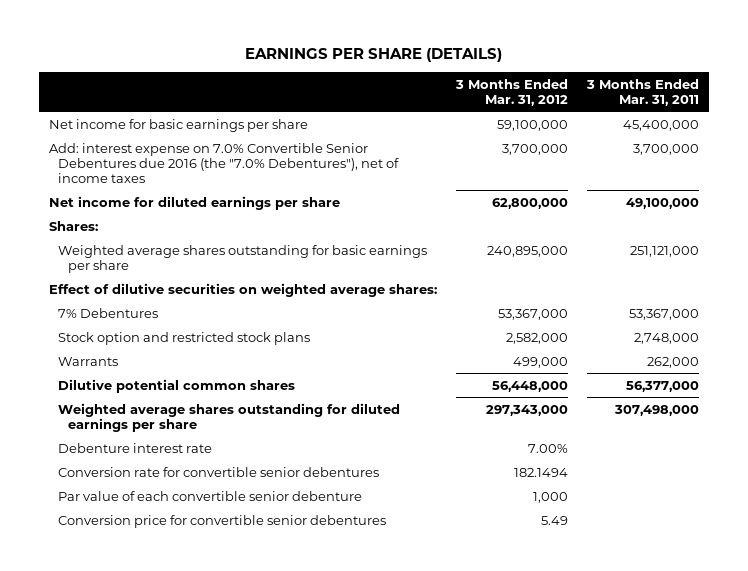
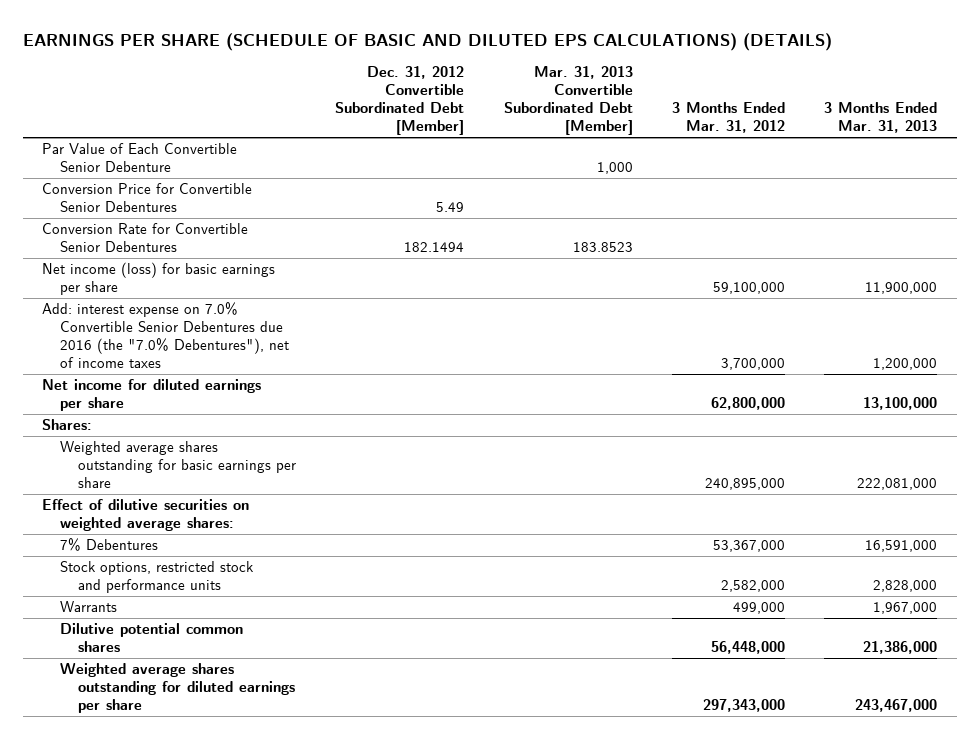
[245,48,503,63] EARNINGS PER SHARE (DETAILS) -> [22,33,832,52] EARNINGS PER SHARE (SCHEDULE OF BASIC AND DILUTED EPS CALCULATIONS) (DETAILS)
[586,78,700,106] 3 Months Ended Mar. 31, 2011 -> none
none -> [335,66,465,136] Dec. 31, 2012 Convertible Subordinated Debt [Member]
none -> [503,66,633,136] Mar. 31, 2013 Convertible Subordinated Debt [Member]
none -> [823,102,937,134] 3 Months Ended Mar. 31, 2013
none -> [42,143,238,173] Par Value of Each Convertible Senior Debenture
none -> [42,183,253,213] Conversion Price for Convertible Senior Debentures
none -> [42,223,249,253] Conversion Rate for Convertible Senior Debentures
[48,118,308,132] Net income for basic earnings per share -> [42,262,276,296] Net income (loss) for basic earnings per share
[58,331,311,345] Stock option and restricted stock plans -> [60,561,255,594] Stock options, restricted stock and performance units
[58,442,213,453] Debenture interest rate -> none
[58,466,380,477] Conversion rate for convertible senior debentures -> none
[58,490,363,501] Par value of each convertible senior debenture -> none
[58,514,387,528] Conversion price for convertible senior debentures -> none

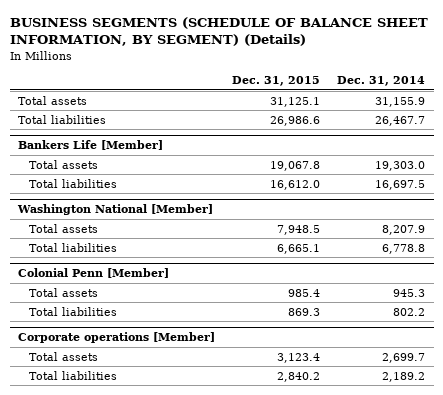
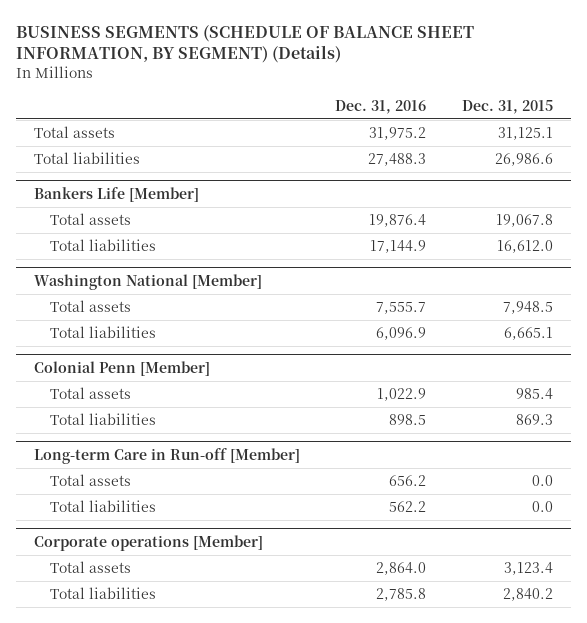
[337,76,426,87] Dec. 31, 2014 -> none
none -> [335,99,427,114] Dec. 31, 2016
none -> [33,447,300,464] Long-term Care in Run-off [Member]
none -> [49,474,131,487] Total assets
none -> [49,500,156,513] Total liabilities

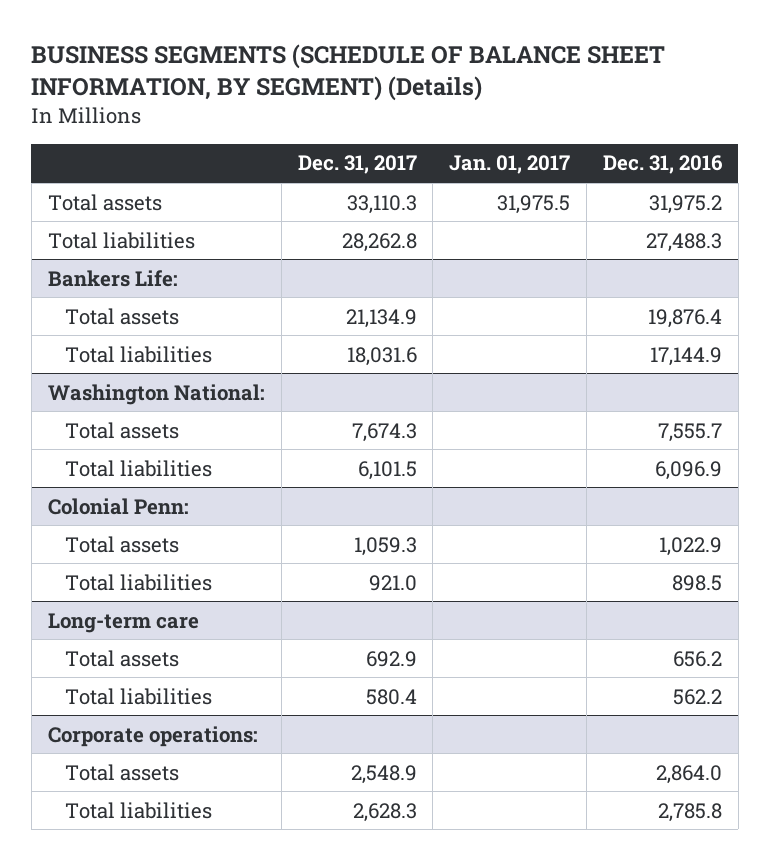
[462,99,554,114] Dec. 31, 2015 -> none
none -> [297,155,417,175] Dec. 31, 2017
none -> [449,155,571,175] Jan. 01, 2017
[33,186,199,202] Bankers Life [Member] -> [47,269,178,287] Bankers Life:
[33,273,262,290] Washington National [Member] -> [47,383,265,405] Washington National:
[33,360,210,376] Colonial Penn [Member] -> [47,497,189,515] Colonial Penn:
[33,447,300,464] Long-term Care in Run-off [Member] -> [47,612,199,633] Long-term care
[33,534,263,551] Corporate operations [Member] -> [47,725,258,747] Corporate operations:

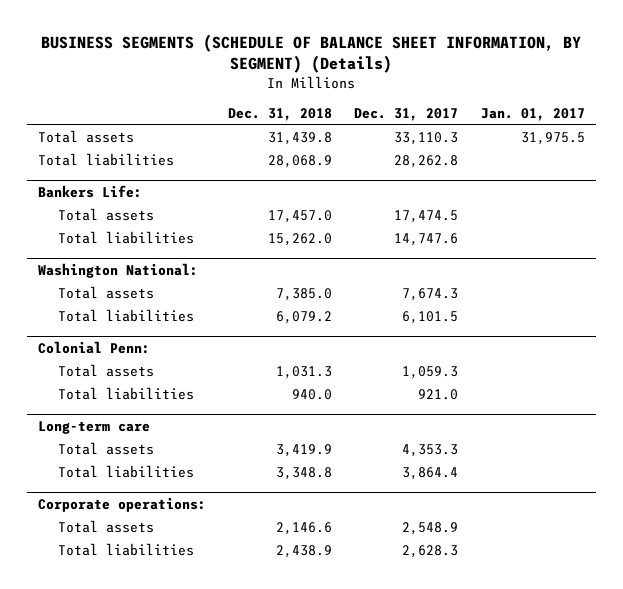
[603,155,724,175] Dec. 31, 2016 -> none
none -> [228,107,333,121] Dec. 31, 2018
[345,308,417,328] 21,134.9 -> [394,210,459,224] 17,474.5
[346,346,417,366] 18,031.6 -> [394,233,459,247] 14,747.6
[365,650,417,667] 692.9 -> [402,444,459,458] 4,353.3
[365,688,417,705] 580.4 -> [402,467,459,481] 3,864.4

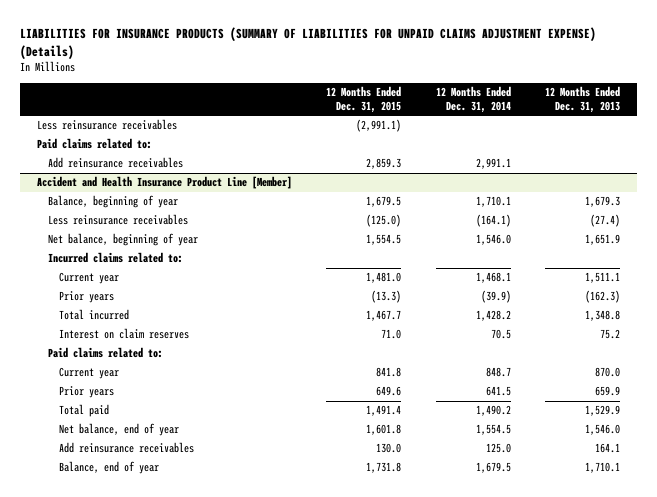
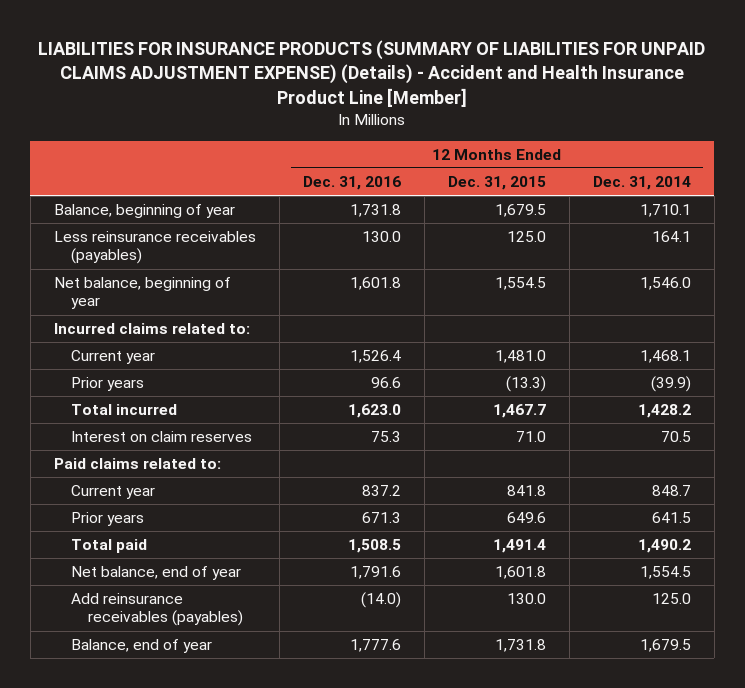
[19,26,596,59] LIABILITIES FOR INSURANCE PRODUCTS (SUMMARY OF LIABILITIES FOR UNPAID CLAIMS ADJUSTMENT EXPENSE) (Details) -> [38,39,706,107] LIABILITIES FOR INSURANCE PRODUCTS (SUMMARY OF LIABILITIES FOR UNPAID CLAIMS ADJUSTMENT EXPENSE) (Details) - Accident and Health Insurance Product Line [Member]
[544,85,620,114] 12 Months Ended Dec. 31, 2013 -> none
none -> [302,176,401,191] Dec. 31, 2016
[36,119,177,131] Less reinsurance receivables -> none
[36,138,152,150] Paid claims related to: -> none
[48,157,184,169] Add reinsurance receivables -> none
[36,176,292,190] Accident and Health Insurance Product Line [Member] -> none
[48,214,189,226] Less reinsurance receivables -> [53,231,256,265] Less reinsurance receivables (payables)
[366,214,402,228] (125.0) -> [506,231,546,243] 125.0
[475,214,511,228] (164.1) -> [651,231,691,243] 164.1
[59,442,195,454] Add reinsurance receivables -> [70,593,243,627] Add reinsurance receivables (payables)

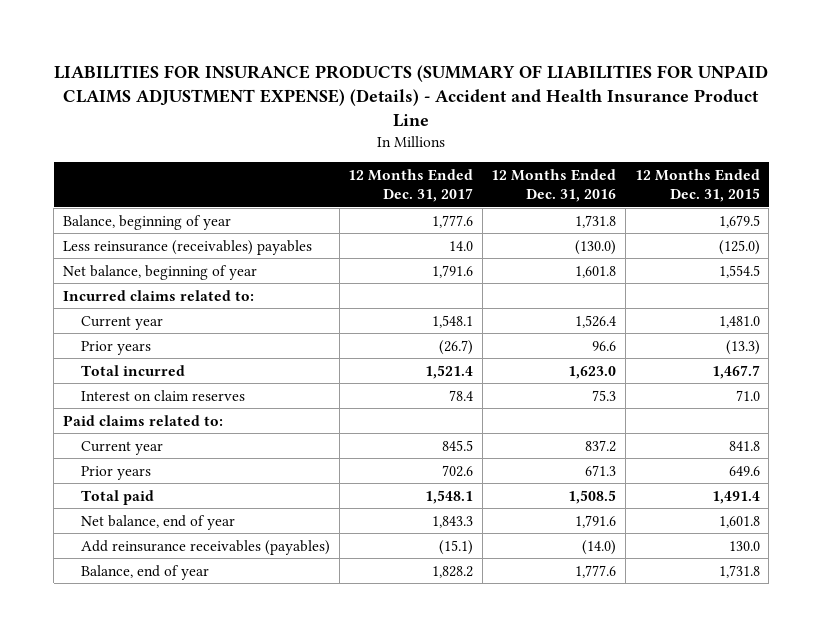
[38,39,706,107] LIABILITIES FOR INSURANCE PRODUCTS (SUMMARY OF LIABILITIES FOR UNPAID CLAIMS ADJUSTMENT EXPENSE) (Details) - Accident and Health Insurance Product Line [Member] -> [54,64,769,127] LIABILITIES FOR INSURANCE PRODUCTS (SUMMARY OF LIABILITIES FOR UNPAID CLAIMS ADJUSTMENT EXPENSE) (Details) - Accident and Health Insurance Product Line
[592,176,691,191] Dec. 31, 2014 -> none
none -> [348,168,474,202] 12 Months Ended Dec. 31, 2017
[53,231,256,265] Less reinsurance receivables (payables) -> [62,239,312,255] Less reinsurance (receivables) payables
[361,231,401,243] 130.0 -> [575,239,617,255] (130.0)
[506,231,546,243] 125.0 -> [718,239,760,255] (125.0)

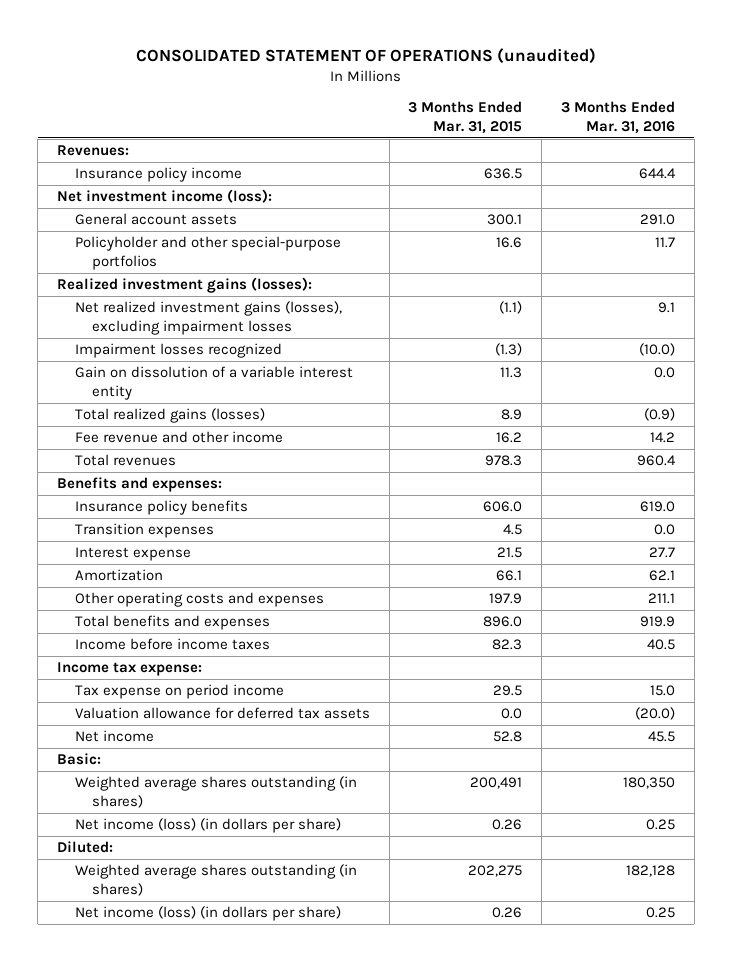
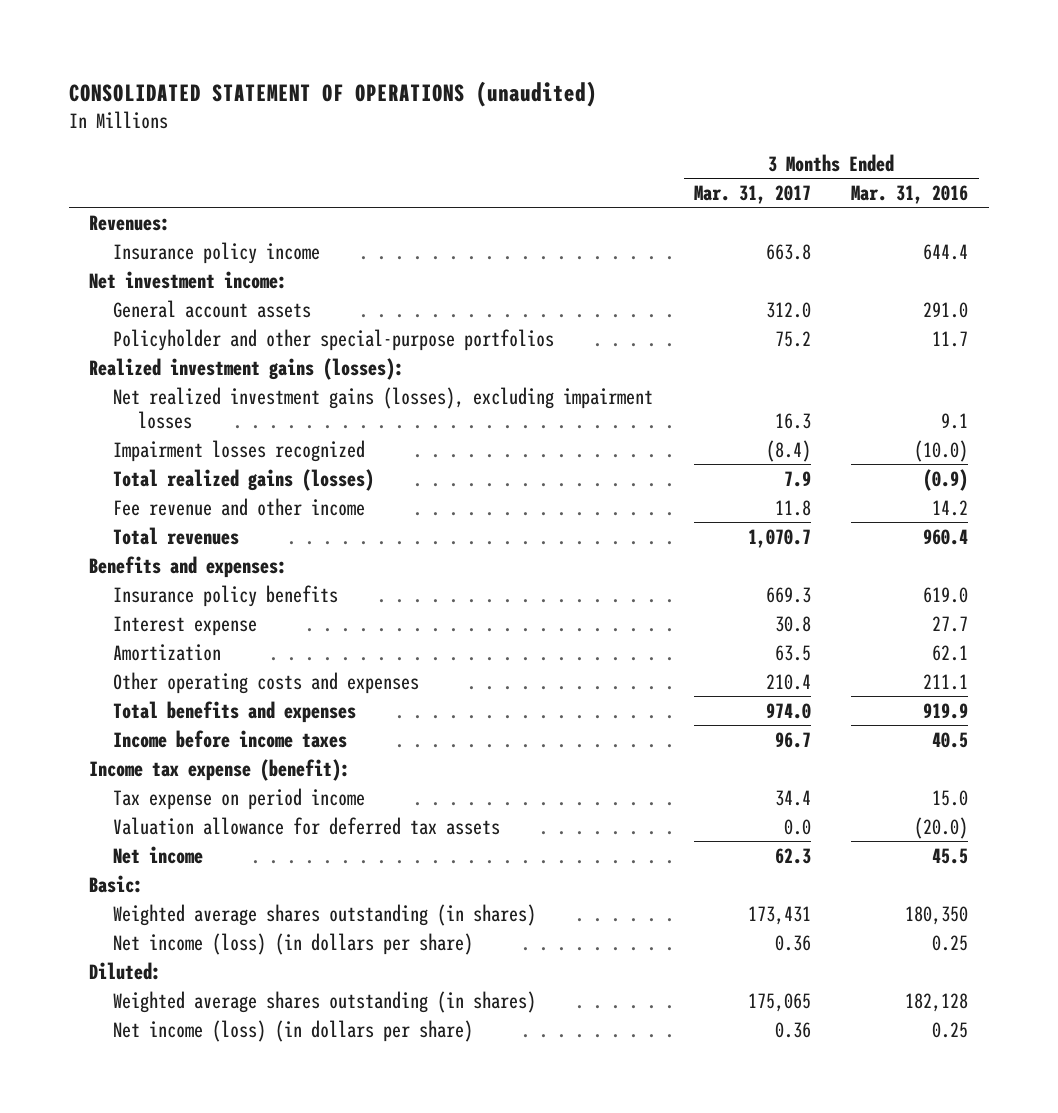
[408,101,523,134] 3 Months Ended Mar. 31, 2015 -> none
none -> [693,184,811,204] Mar. 31, 2017
[57,189,273,204] Net investment income (loss): -> [89,270,288,289] Net investment income:
[74,366,353,400] Gain on dissolution of a variable interest entity -> none
[74,523,214,539] Transition expenses -> none
[57,662,203,677] Income tax expense: -> [89,758,351,781] Income tax expense (benefit):

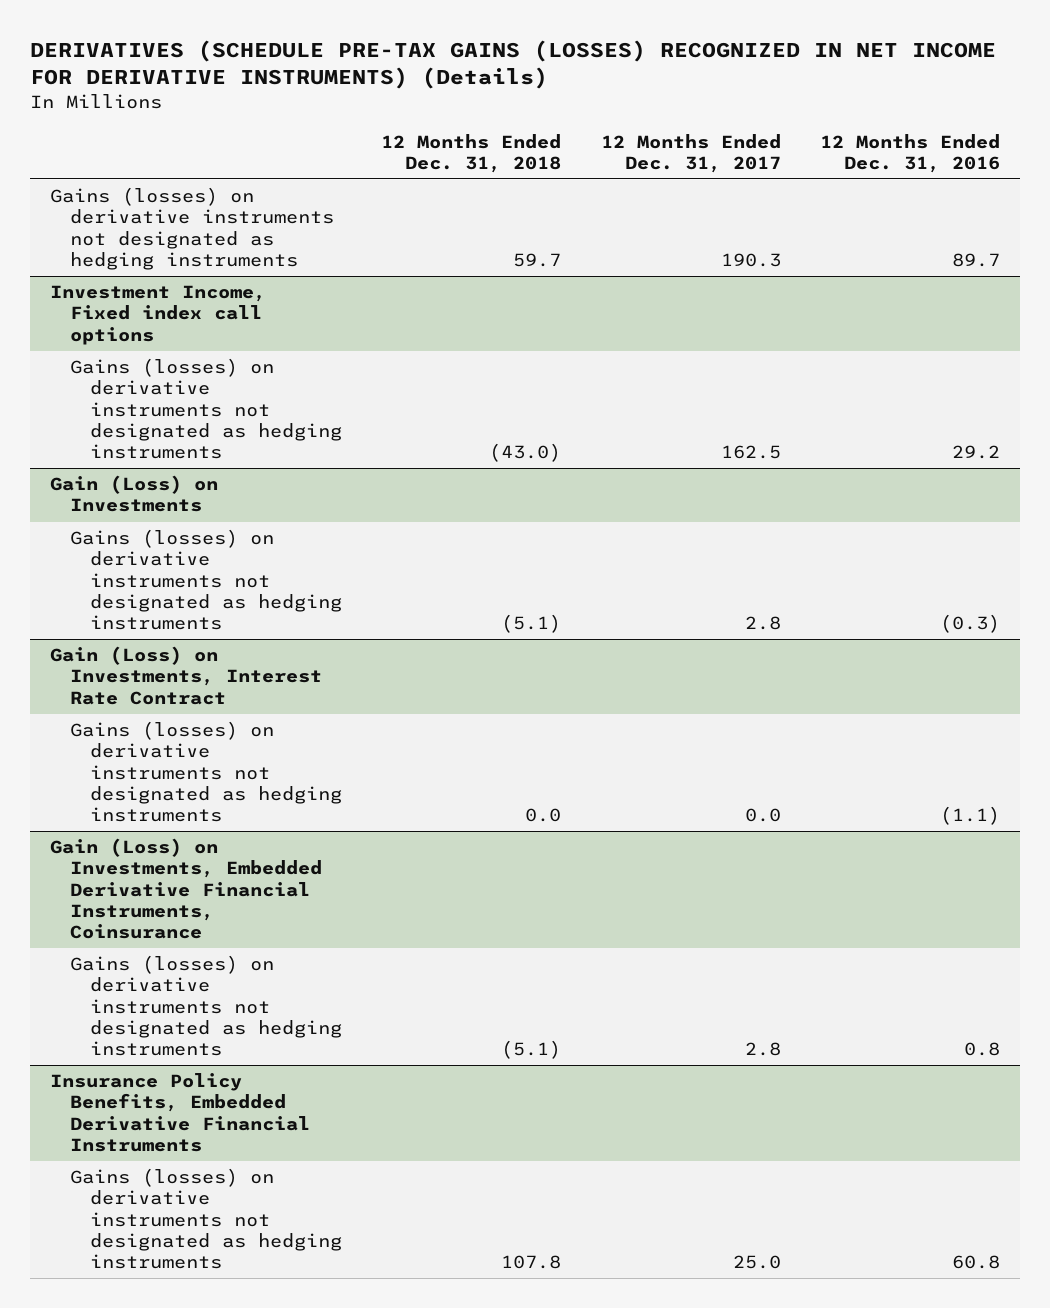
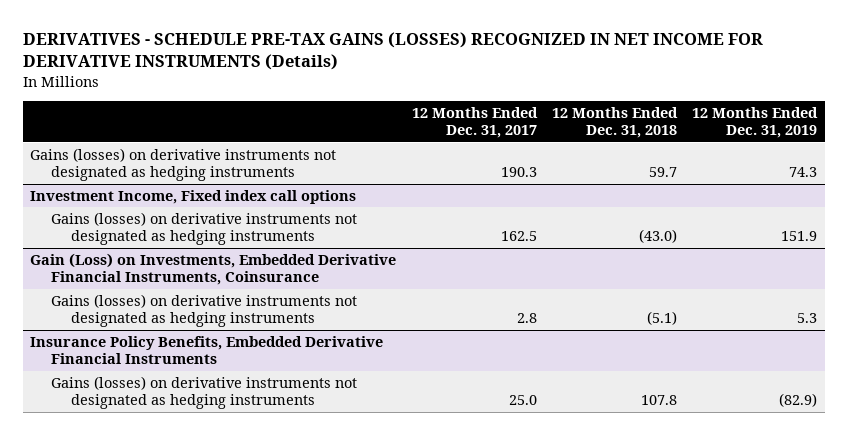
[30,40,997,90] DERIVATIVES (SCHEDULE PRE-TAX GAINS (LOSSES) RECOGNIZED IN NET INCOME FOR DERIVATIVE INSTRUMENTS) (Details) -> [22,31,763,71] DERIVATIVES - SCHEDULE PRE-TAX GAINS (LOSSES) RECOGNIZED IN NET INCOME FOR DERIVATIVE INSTRUMENTS (Details)
[819,133,1000,173] 12 Months Ended Dec. 31, 2016 -> none
none -> [692,106,819,138] 12 Months Ended Dec. 31, 2019
[49,475,218,513] Gain (Loss) on Investments -> none
[69,529,342,630] Gains (losses) on derivative instruments not designated as hedging instruments -> none
[49,646,322,705] Gain (Loss) on Investments, Interest Rate Contract -> none
[69,721,342,822] Gains (losses) on derivative instruments not designated as hedging instruments -> none

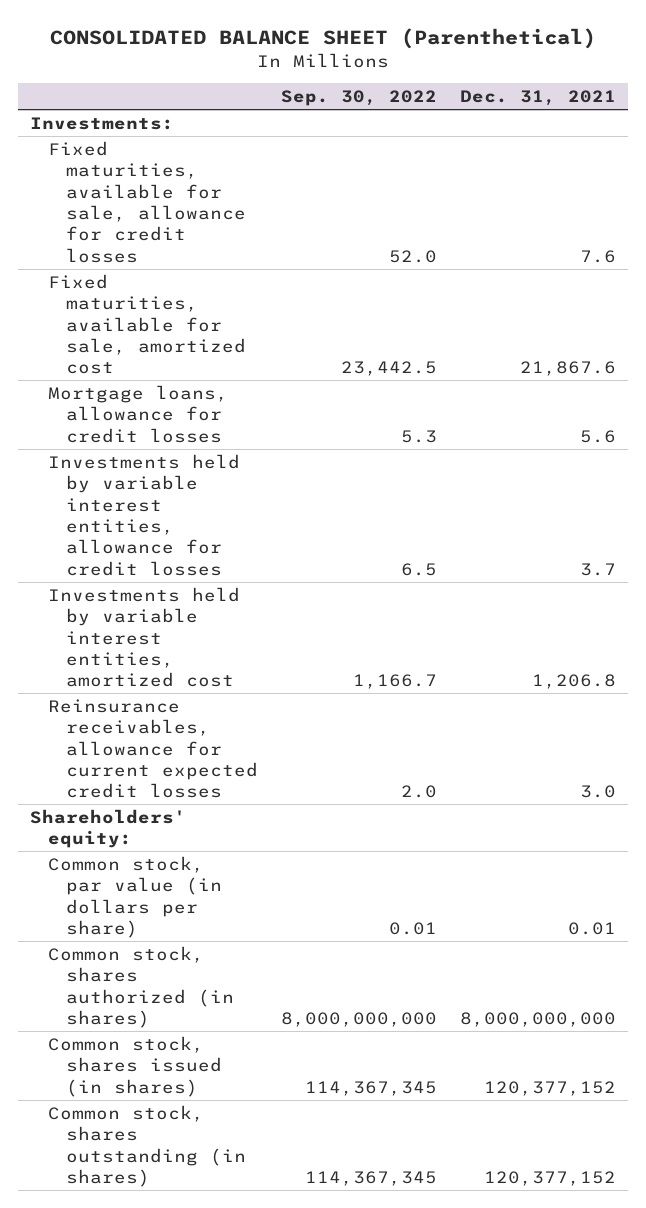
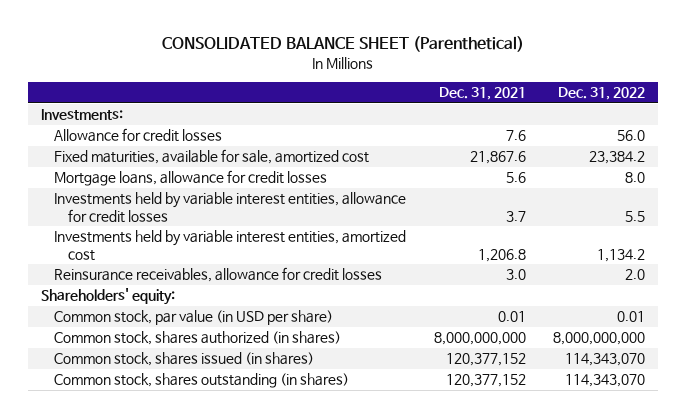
[280,90,437,107] Sep. 30, 2022 -> none
none -> [557,87,645,101] Dec. 31, 2022
[47,140,246,263] Fixed maturities, available for sale, allowance for credit losses -> [54,128,223,143] Allowance for credit losses
[47,698,258,799] Reinsurance receivables, allowance for current expected credit losses -> [54,267,383,283] Reinsurance receivables, allowance for credit losses
[47,855,222,938] Common stock, par value (in dollars per share) -> [54,310,334,326] Common stock, par value (in USD per share)

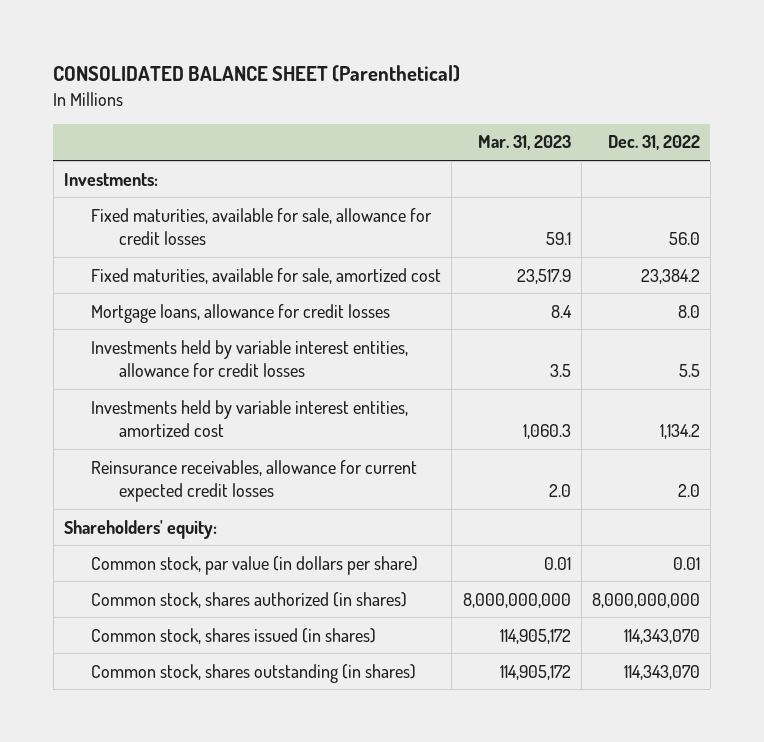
[438,87,526,101] Dec. 31, 2021 -> none
none -> [477,135,571,151] Mar. 31, 2023
[54,128,223,143] Allowance for credit losses -> [91,207,433,246] Fixed maturities, available for sale, allowance for credit losses
[54,267,383,283] Reinsurance receivables, allowance for credit losses -> [91,459,418,503] Reinsurance receivables, allowance for current expected credit losses
[54,310,334,326] Common stock, par value (in USD per share) -> [91,555,419,575] Common stock, par value (in dollars per share)

